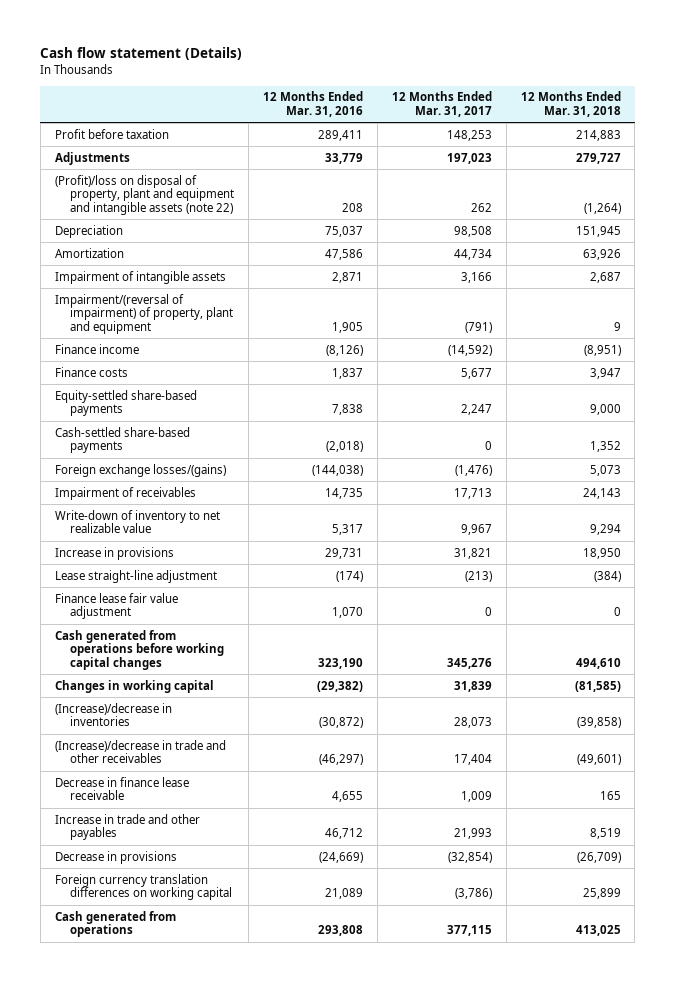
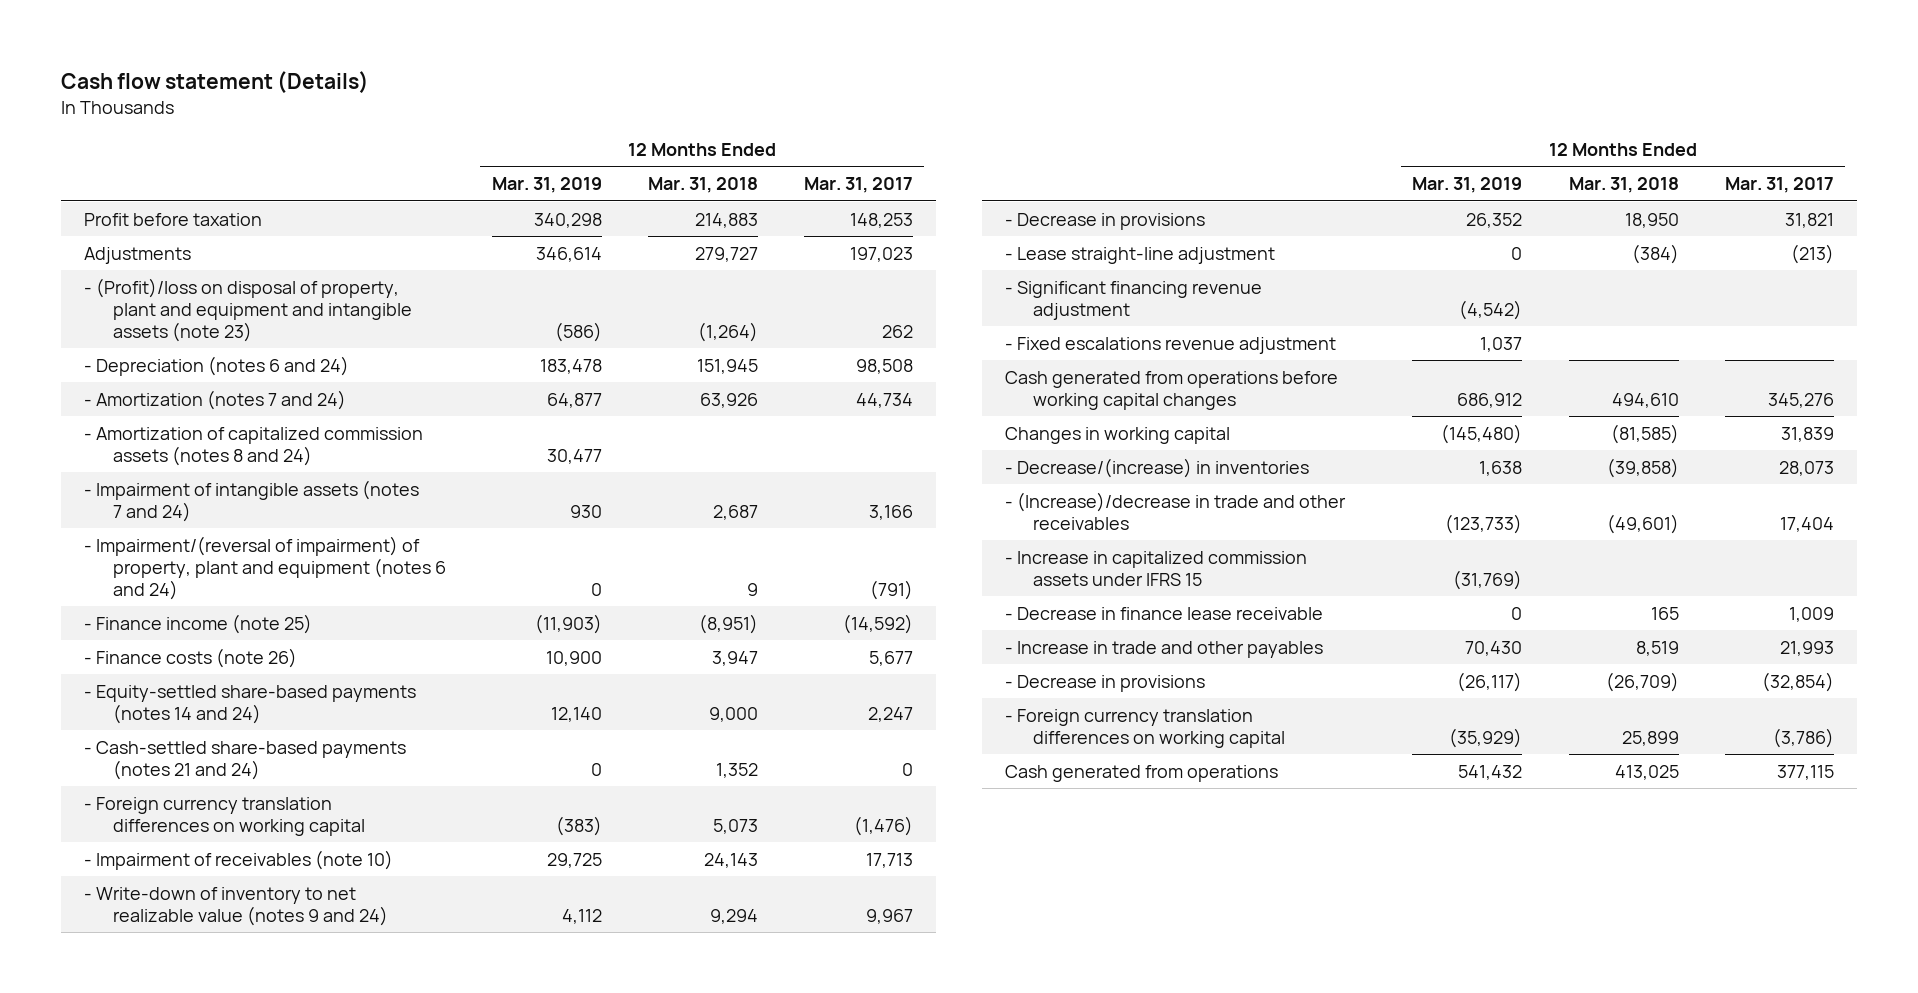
[262,91,363,117] 12 Months Ended Mar. 31, 2016 -> none
none -> [491,177,602,194] Mar. 31, 2019
[54,592,178,620] Finance lease fair value adjustment -> none
[54,174,235,215] (Profit)/loss on disposal of property, plant and equipment and intangible assets (note 22) -> [84,277,412,342] - (Profit)/loss on disposal of property, plant and equipment and intangible assets (note 23)
[54,224,123,238] Depreciation -> [84,355,350,376] - Depreciation (notes 6 and 24)
[54,247,124,258] Amortization -> [84,389,347,410] - Amortization (notes 7 and 24)
none -> [84,426,424,466] - Amortization of capitalized commission assets (notes 8 and 24)
[54,270,226,284] Impairment of intangible assets -> [84,479,420,522] - Impairment of intangible assets (notes 7 and 24)
[54,293,234,334] Impairment/(reversal of impairment) of property, plant and equipment -> [84,535,446,600] - Impairment/(reversal of impairment) of property, plant and equipment (notes 6 and 24)
[54,343,139,354] Finance income -> [84,613,313,634] - Finance income (note 25)
[54,366,128,377] Finance costs -> [84,647,298,668] - Finance costs (note 26)
[54,389,197,417] Equity-settled share-based payments -> [84,684,417,724] - Equity-settled share-based payments (notes 14 and 24)
[54,426,190,454] Cash-settled share-based payments -> [84,740,407,780] - Cash-settled share-based payments (notes 21 and 24)
[54,463,226,477] Foreign exchange losses/(gains) -> [84,796,365,836] - Foreign currency translation differences on working capital
[54,486,196,500] Impairment of receivables -> [84,849,394,870] - Impairment of receivables (note 10)
[54,509,220,534] Write-down of inventory to net realizable value -> [84,886,388,926] - Write-down of inventory to net realizable value (notes 9 and 24)
[54,546,174,560] Increase in provisions -> [1004,212,1205,230] - Decrease in provisions
[54,569,217,583] Lease straight-line adjustment -> [1004,246,1275,264] - Lease straight-line adjustment
none -> [1004,280,1262,320] - Significant financing revenue adjustment
none -> [1004,336,1336,354] - Fixed escalations revenue adjustment
[54,702,172,727] (Increase)/decrease in inventories -> [1004,457,1309,478] - Decrease/(increase) in inventories
[54,739,226,764] (Increase)/decrease in trade and other receivables -> [1004,491,1346,530] - (Increase)/decrease in trade and other receivables
none -> [1004,550,1307,586] - Increase in capitalized commission assets under IFRS 15
[54,776,189,801] Decrease in finance lease receivable -> [1004,606,1323,620] - Decrease in finance lease receivable
[54,813,200,841] Increase in trade and other payables -> [1004,640,1323,658] - Increase in trade and other payables
[54,850,177,864] Decrease in provisions -> [1004,674,1205,692] - Decrease in provisions
[54,873,233,901] Foreign currency translation differences on working capital -> [1004,708,1286,748] - Foreign currency translation differences on working capital

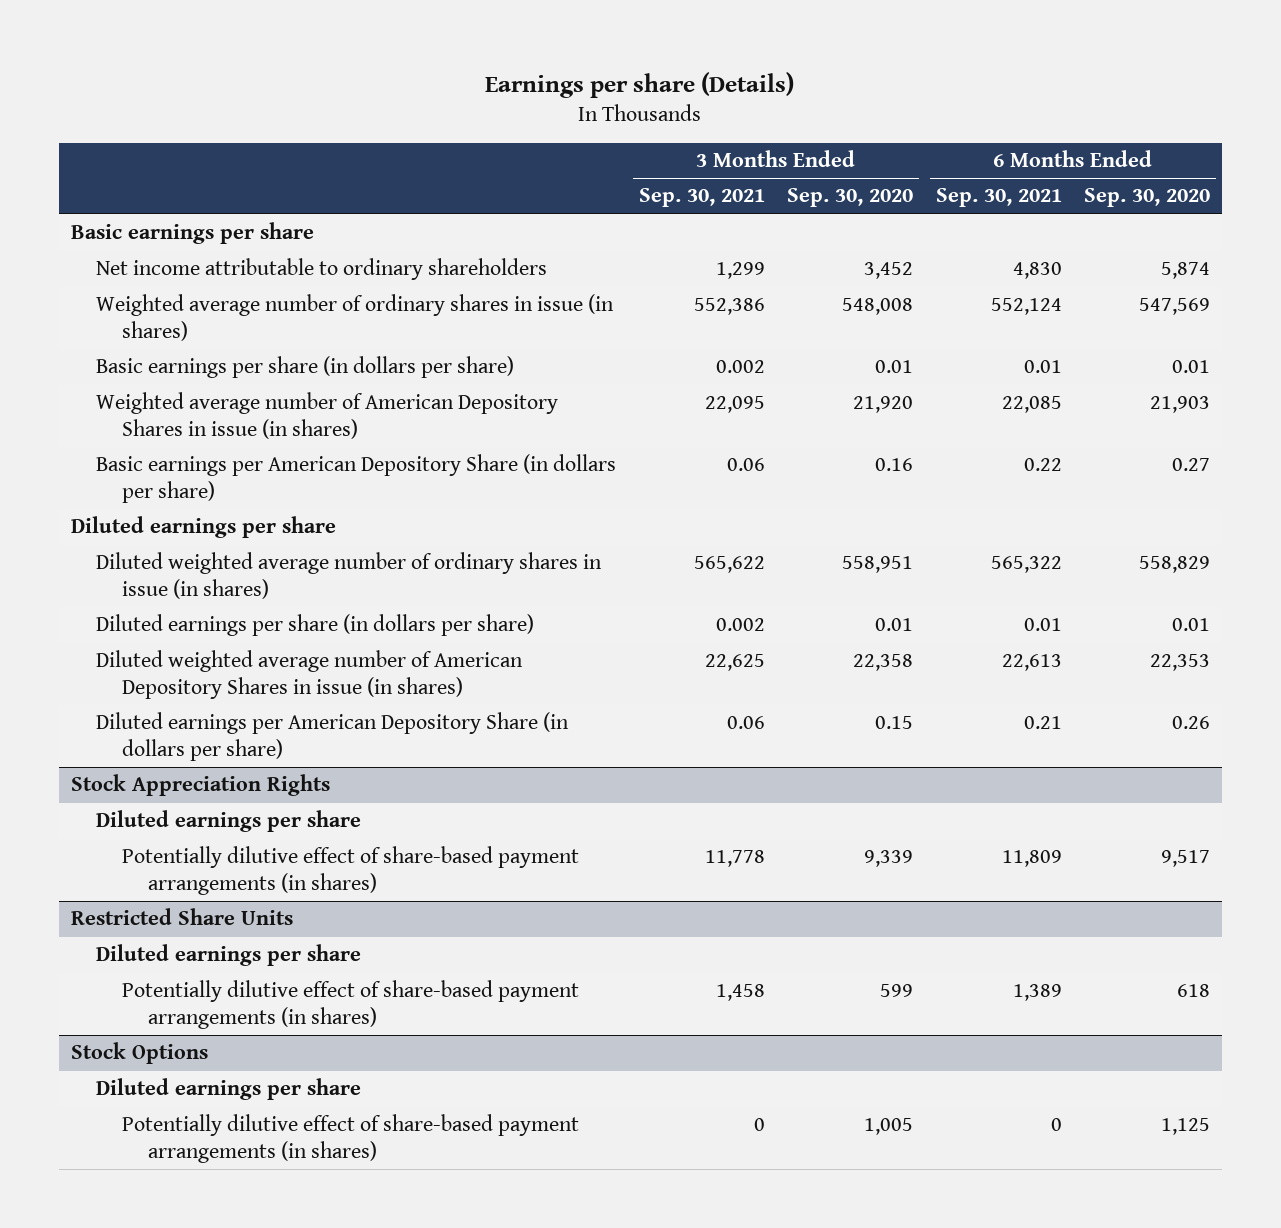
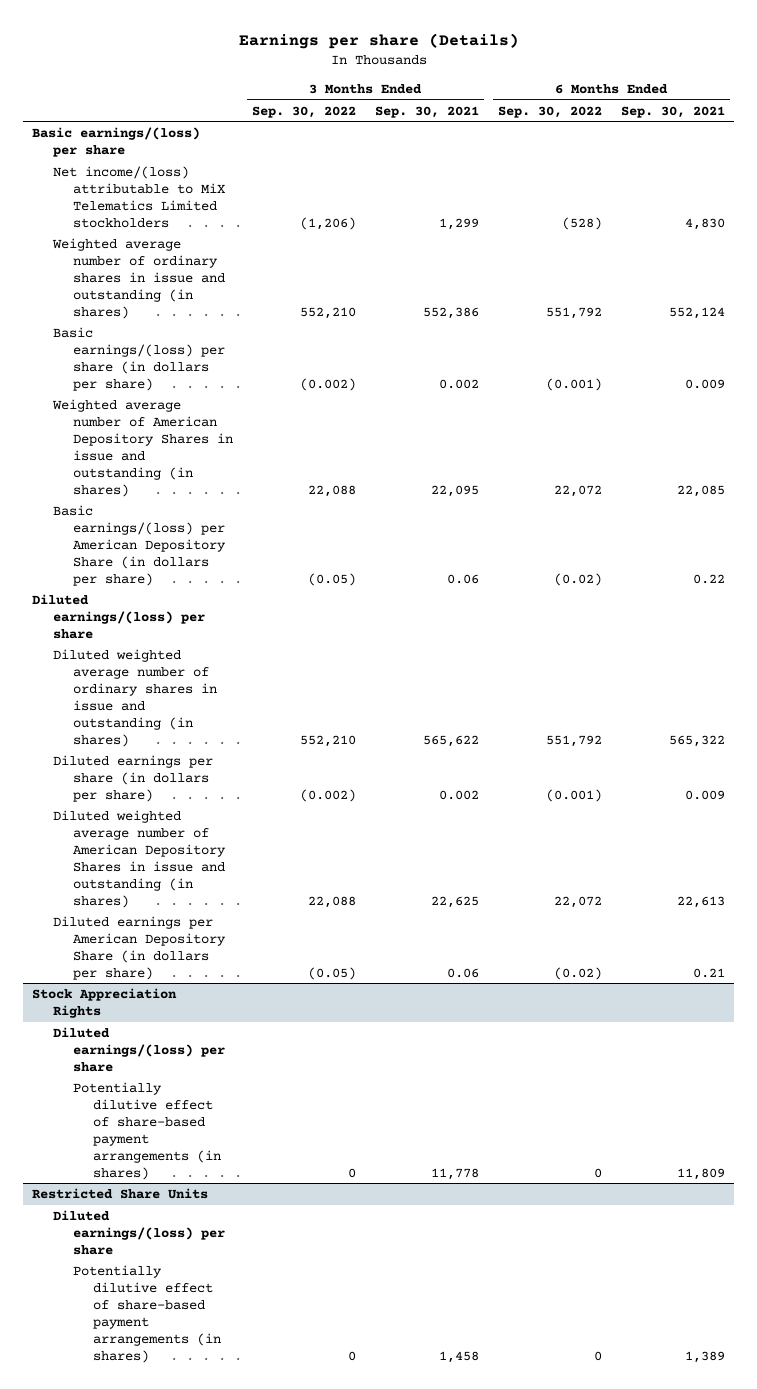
[787,188,914,208] Sep. 30, 2020 -> none
[1084,188,1211,208] Sep. 30, 2020 -> none
none -> [251,105,356,118] Sep. 30, 2022
none -> [497,105,602,118] Sep. 30, 2022
[70,222,314,245] Basic earnings per share -> [32,126,201,157] Basic earnings/(loss) per share
[96,258,548,281] Net income attributable to ordinary shareholders -> [52,165,226,228] Net income/(loss) attributable to MiX Telematics Limited stockholders
[96,294,615,342] Weighted average number of ordinary shares in issue (in shares) -> [51,237,225,319] Weighted average number of ordinary shares in issue and outstanding (in shares)
[96,356,515,379] Basic earnings per share (in dollars per share) -> [52,326,225,391] Basic earnings/(loss) per share (in dollars per share)
[1023,360,1062,374] 0.01 -> [684,378,725,389] 0.009
[96,392,559,440] Weighted average number of American Depository Shares in issue (in shares) -> [51,398,233,497] Weighted average number of American Depository Shares in issue and outstanding (in shares)
[96,454,617,504] Basic earnings per American Depository Share (in dollars per share) -> [52,504,226,586] Basic earnings/(loss) per American Depository Share (in dollars per share)
[70,516,336,539] Diluted earnings per share -> [32,593,205,639] Diluted earnings/(loss) per share
[96,552,603,600] Diluted weighted average number of ordinary shares in issue (in shares) -> [52,648,217,747] Diluted weighted average number of ordinary shares in issue and outstanding (in shares)
[1023,618,1062,632] 0.01 -> [684,789,725,800] 0.009
[96,650,524,700] Diluted weighted average number of American Depository Shares in issue (in shares) -> [52,809,226,908] Diluted weighted average number of American Depository Shares in issue and outstanding (in shares)
[96,810,362,833] Diluted earnings per share -> [52,1026,225,1072] Diluted earnings/(loss) per share
[96,944,362,967] Diluted earnings per share -> [52,1209,225,1255] Diluted earnings/(loss) per share
[70,1042,208,1065] Stock Options -> none
[96,1078,362,1101] Diluted earnings per share -> none
[121,1114,579,1164] Potentially dilutive effect of share-based payment arrangements (in shares) -> none

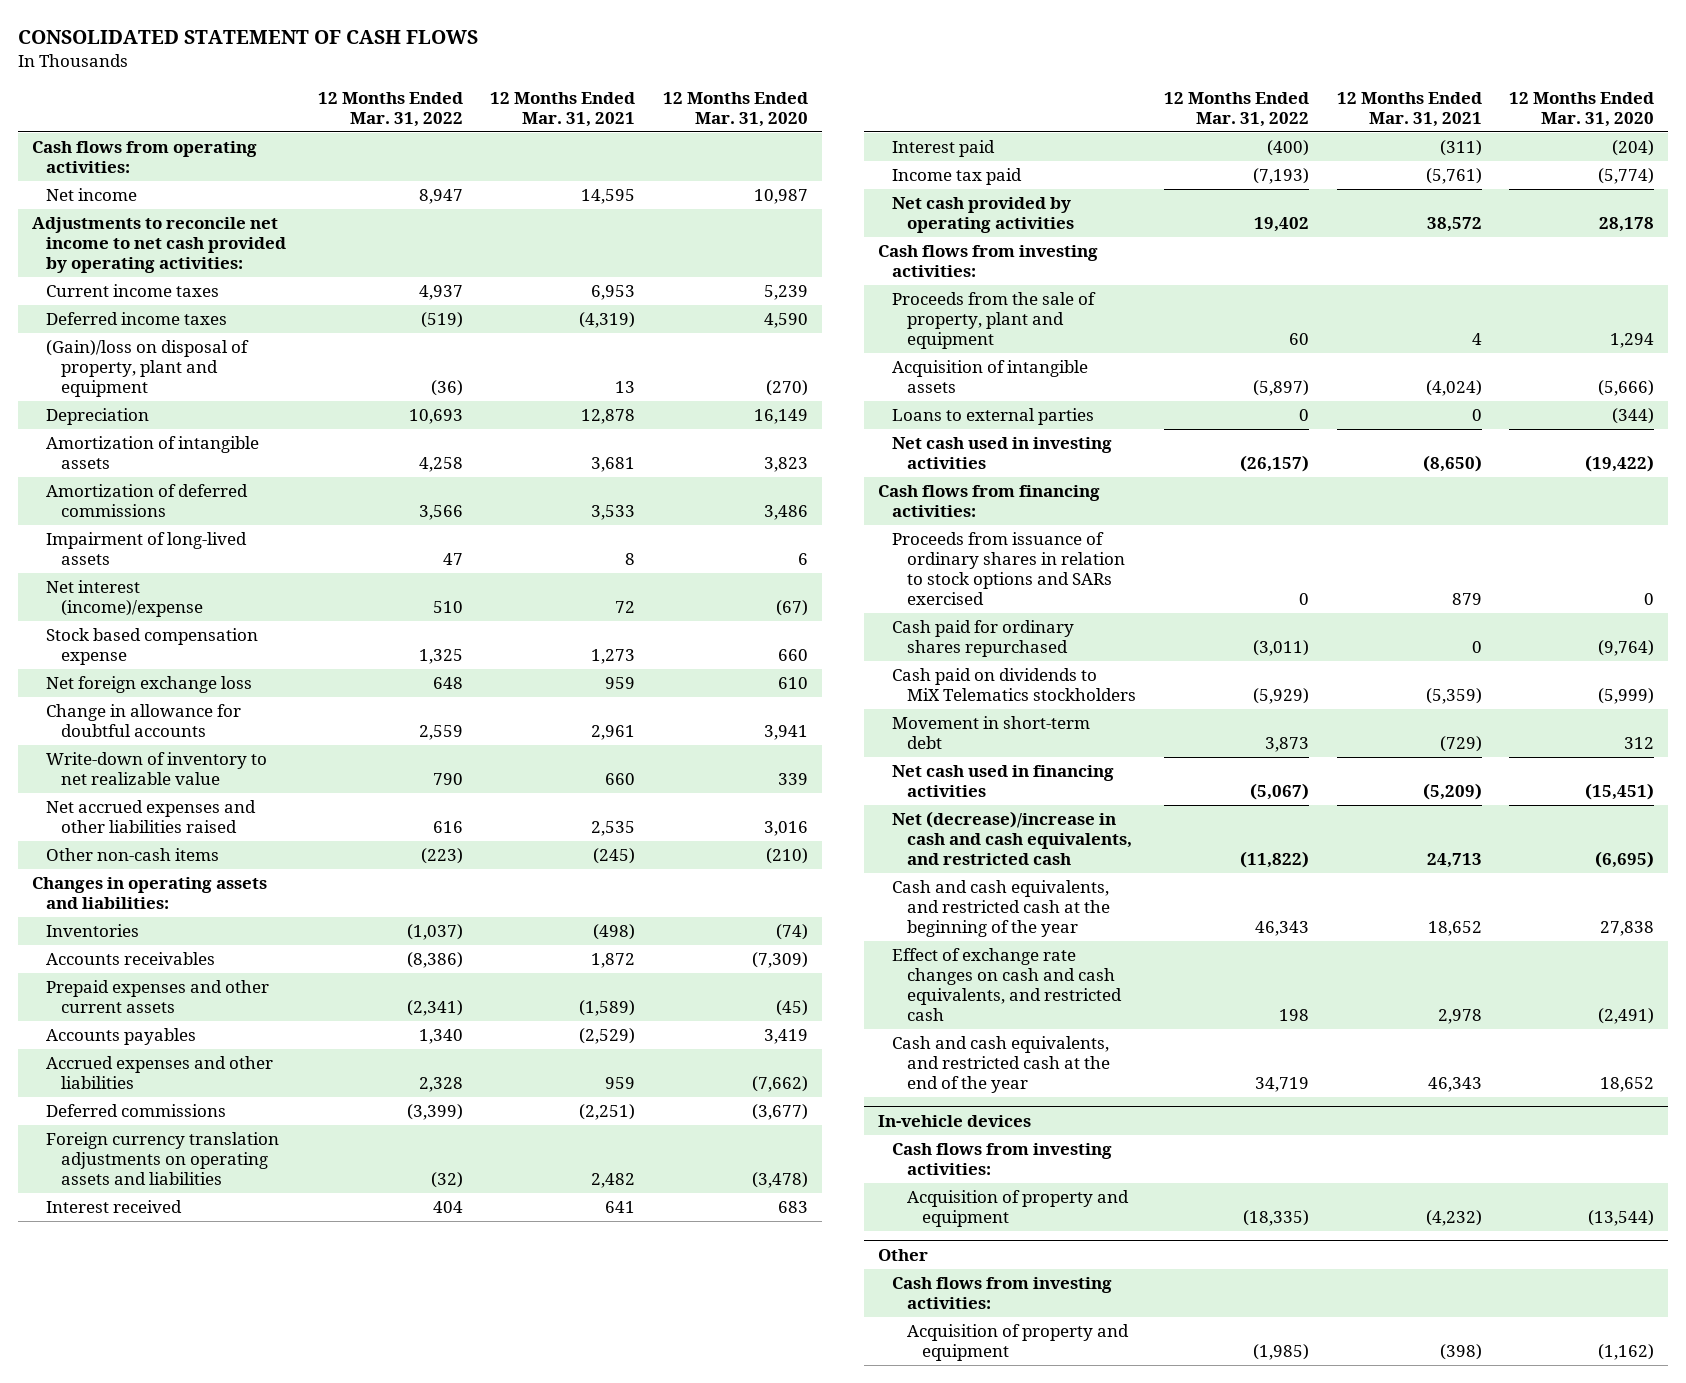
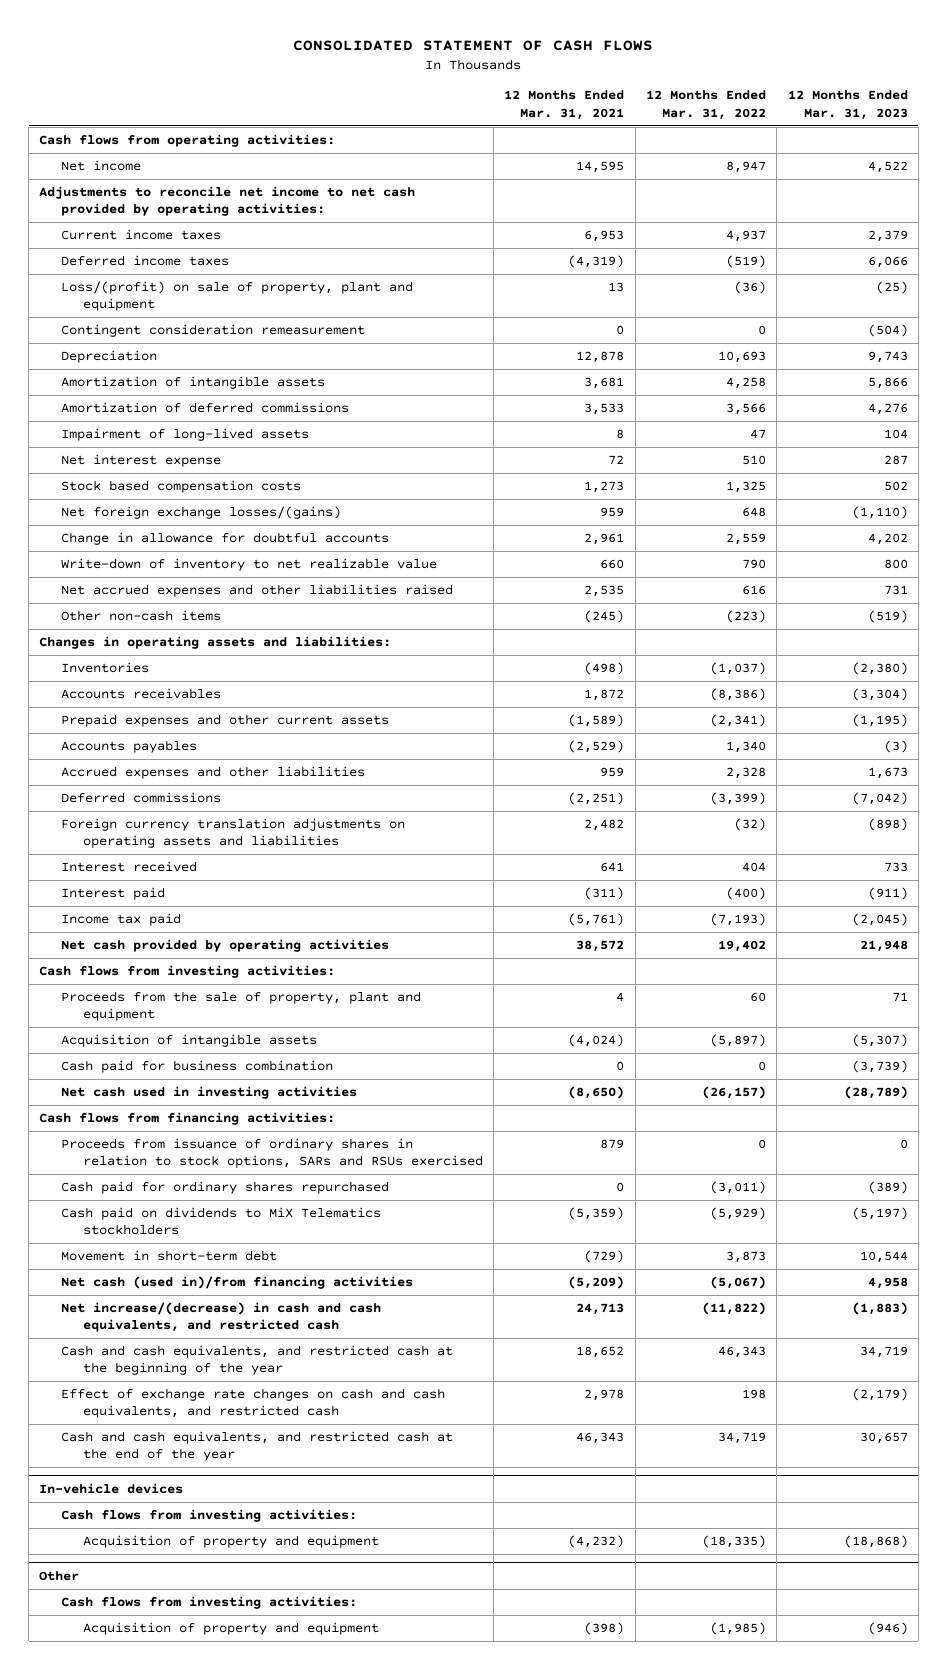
[663,91,809,127] 12 Months Ended Mar. 31, 2020 -> none
none -> [787,90,908,120] 12 Months Ended Mar. 31, 2023
[46,340,250,398] (Gain)/loss on disposal of property, plant and equipment -> [61,281,414,312] Loss/(profit) on sale of property, plant and equipment
none -> [61,324,366,338] Contingent consideration remeasurement
[46,580,204,618] Net interest (income)/expense -> [61,454,222,468] Net interest expense
[46,628,259,666] Stock based compensation expense -> [61,480,302,494] Stock based compensation costs
[46,676,253,694] Net foreign exchange loss -> [61,506,342,520] Net foreign exchange losses/(gains)
[892,408,1095,426] Loans to external parties -> none
none -> [61,1060,334,1074] Cash paid for business combination
[892,532,1126,605] Proceeds from issuance of ordinary shares in relation to stock options and SARs exercised -> [61,1138,483,1169] Proceeds from issuance of ordinary shares in relation to stock options, SARs and RSUs exercised
[892,765,1115,798] Net cash used in financing activities -> [61,1276,414,1290] Net cash (used in)/from financing activities
[892,811,1133,866] Net (decrease)/increase in cash and cash equivalents, and restricted cash -> [61,1302,382,1333] Net increase/(decrease) in cash and cash equivalents, and restricted cash

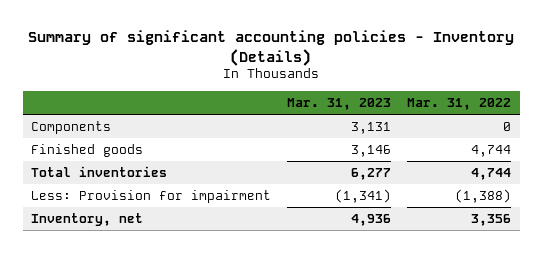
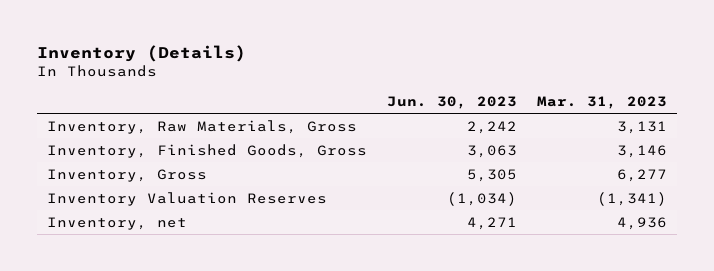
[28,30,515,66] Summary of significant accounting policies - Inventory (Details) -> [36,44,246,62] Inventory (Details)
[407,97,512,110] Mar. 31, 2022 -> none
none -> [386,96,517,110] Jun. 30, 2023
[30,120,111,134] Components -> [46,119,357,134] Inventory, Raw Materials, Gross
[30,143,143,157] Finished goods -> [46,143,367,158] Inventory, Finished Goods, Gross
[30,165,167,177] Total inventories -> [46,168,207,182] Inventory, Gross
[30,189,271,203] Less: Provision for impairment -> [46,191,327,206] Inventory Valuation Reserves

